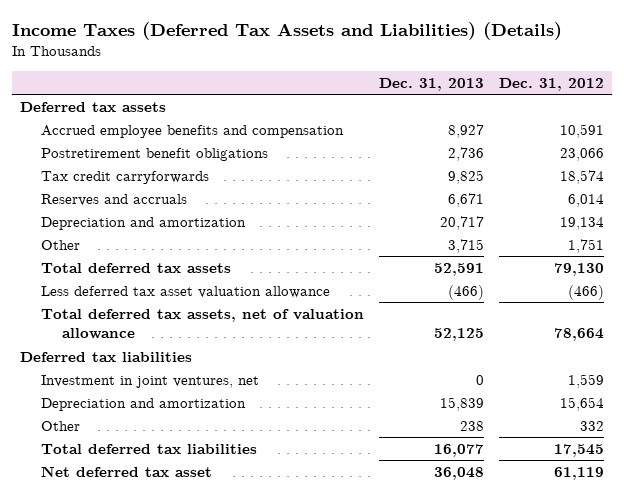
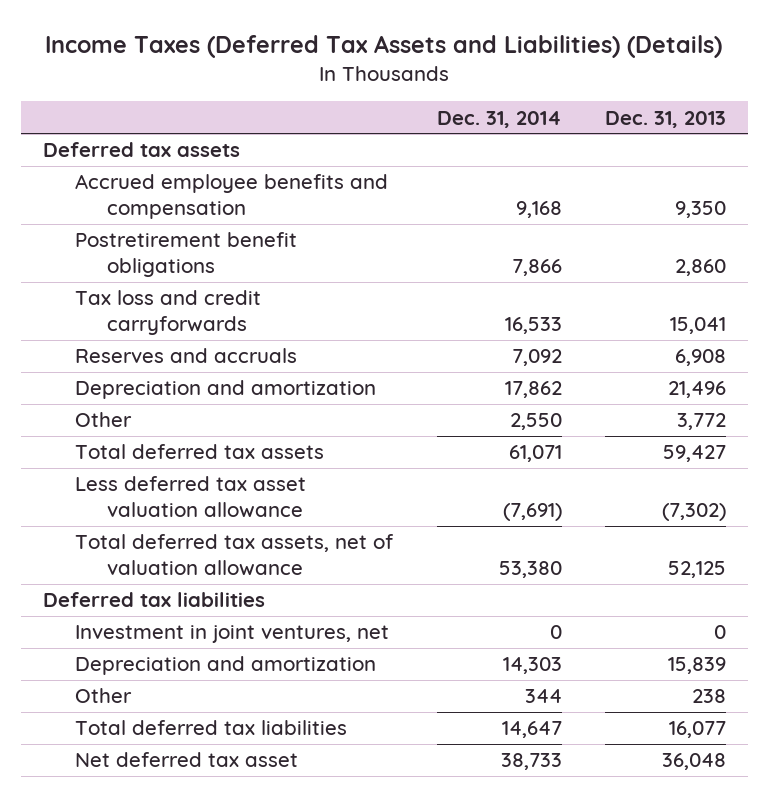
[499,77,605,91] Dec. 31, 2012 -> none
none -> [436,110,562,128] Dec. 31, 2014
[447,123,484,138] 8,927 -> [675,201,727,219] 9,350
[447,146,484,161] 2,736 -> [675,259,727,277] 2,860
[40,170,209,184] Tax credit carryforwards -> [74,290,261,336] Tax loss and credit carryforwards
[447,169,484,184] 9,825 -> [670,317,727,335] 15,041
[447,192,484,207] 6,671 -> [675,349,727,367] 6,908
[439,215,484,230] 20,717 -> [668,381,727,399] 21,496
[447,238,484,253] 3,715 -> [677,413,727,431] 3,772
[433,262,484,276] 52,591 -> [663,445,727,463] 59,427
[447,284,484,300] (466) -> [662,503,727,522] (7,302)

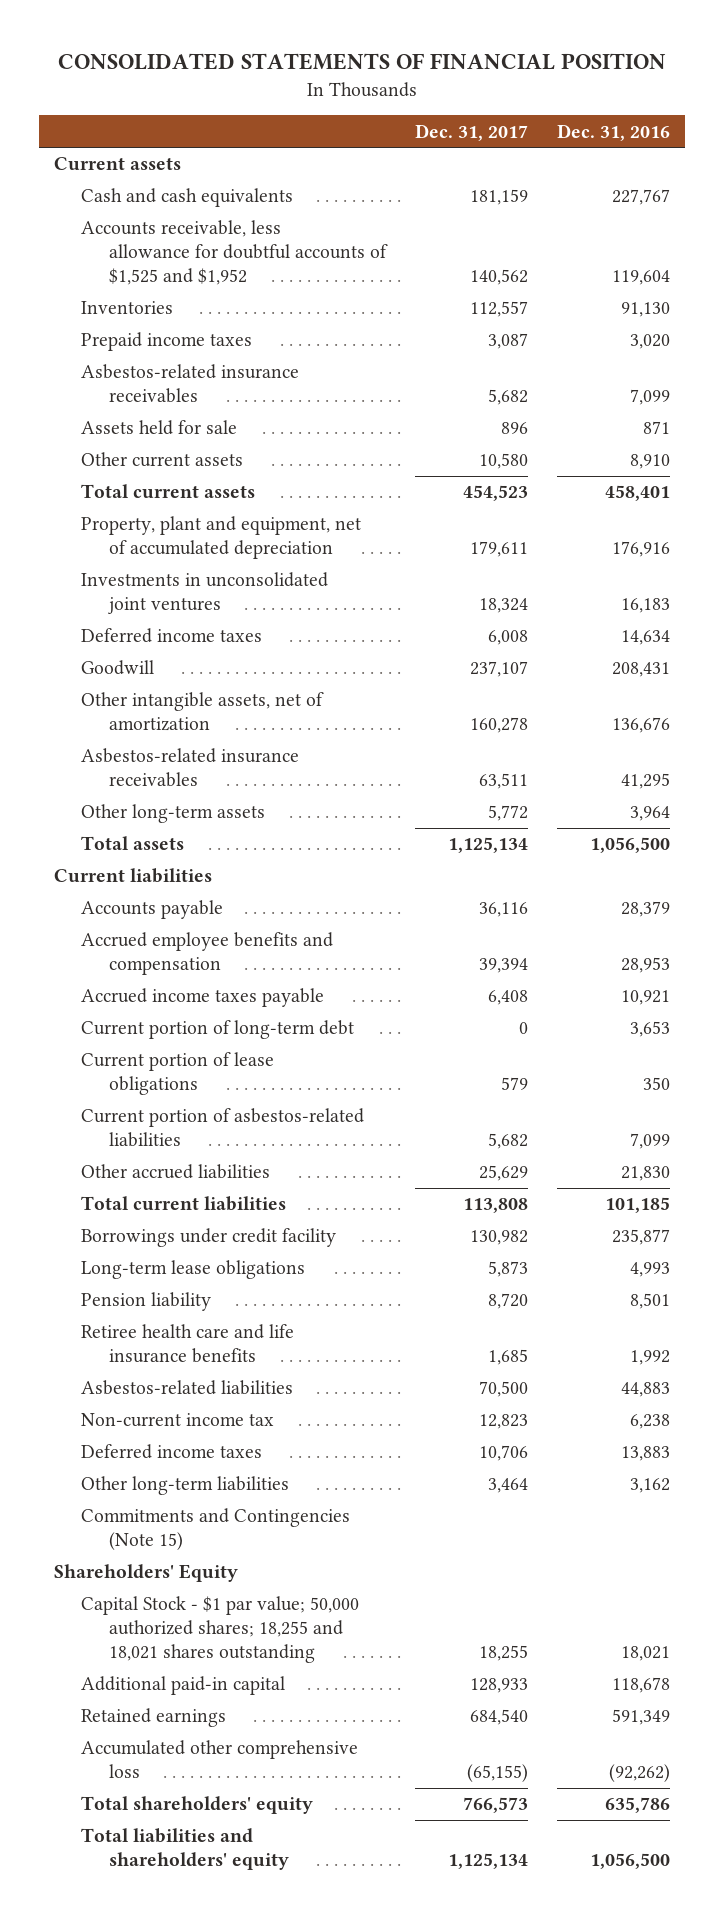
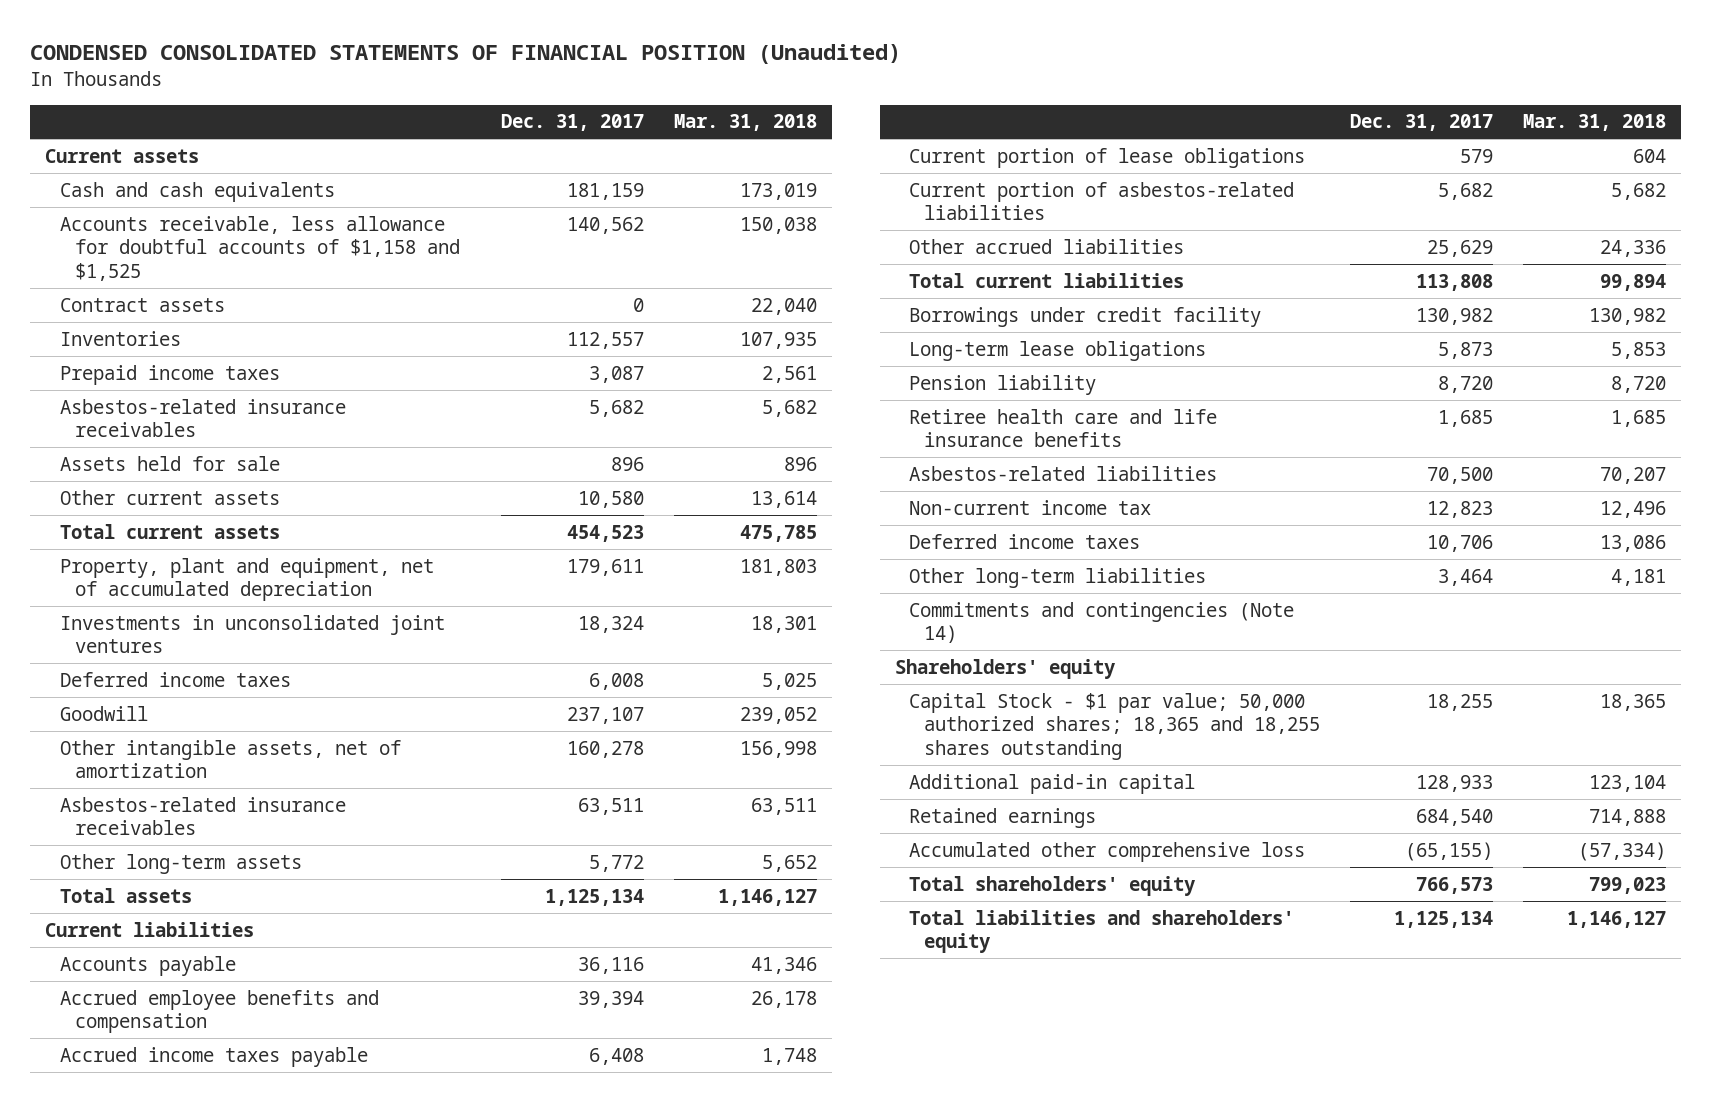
[58,53,667,71] CONSOLIDATED STATEMENTS OF FINANCIAL POSITION -> [30,43,902,64] CONDENSED CONSOLIDATED STATEMENTS OF FINANCIAL POSITION (Unaudited)
[557,123,671,141] Dec. 31, 2016 -> none
none -> [673,114,817,132] Mar. 31, 2018
[81,220,388,286] Accounts receivable, less allowance for doubtful accounts of $1,525 and $1,952 -> [59,215,460,281] Accounts receivable, less allowance for doubtful accounts of $1,158 and $1,525
none -> [59,297,225,312] Contract assets
[81,1020,355,1040] Current portion of long-term debt -> none
[81,1508,351,1551] Commitments and Contingencies (Note 15) -> [909,601,1295,644] Commitments and contingencies (Note 14)
[53,1564,238,1583] Shareholders' Equity -> [894,658,1116,679] Shareholders' equity
[81,1596,360,1664] Capital Stock - $1 par value; 50,000 authorized shares; 18,255 and 18,021 shares outstanding -> [909,692,1321,760] Capital Stock - $1 par value; 50,000 authorized shares; 18,365 and 18,255 shares outstanding

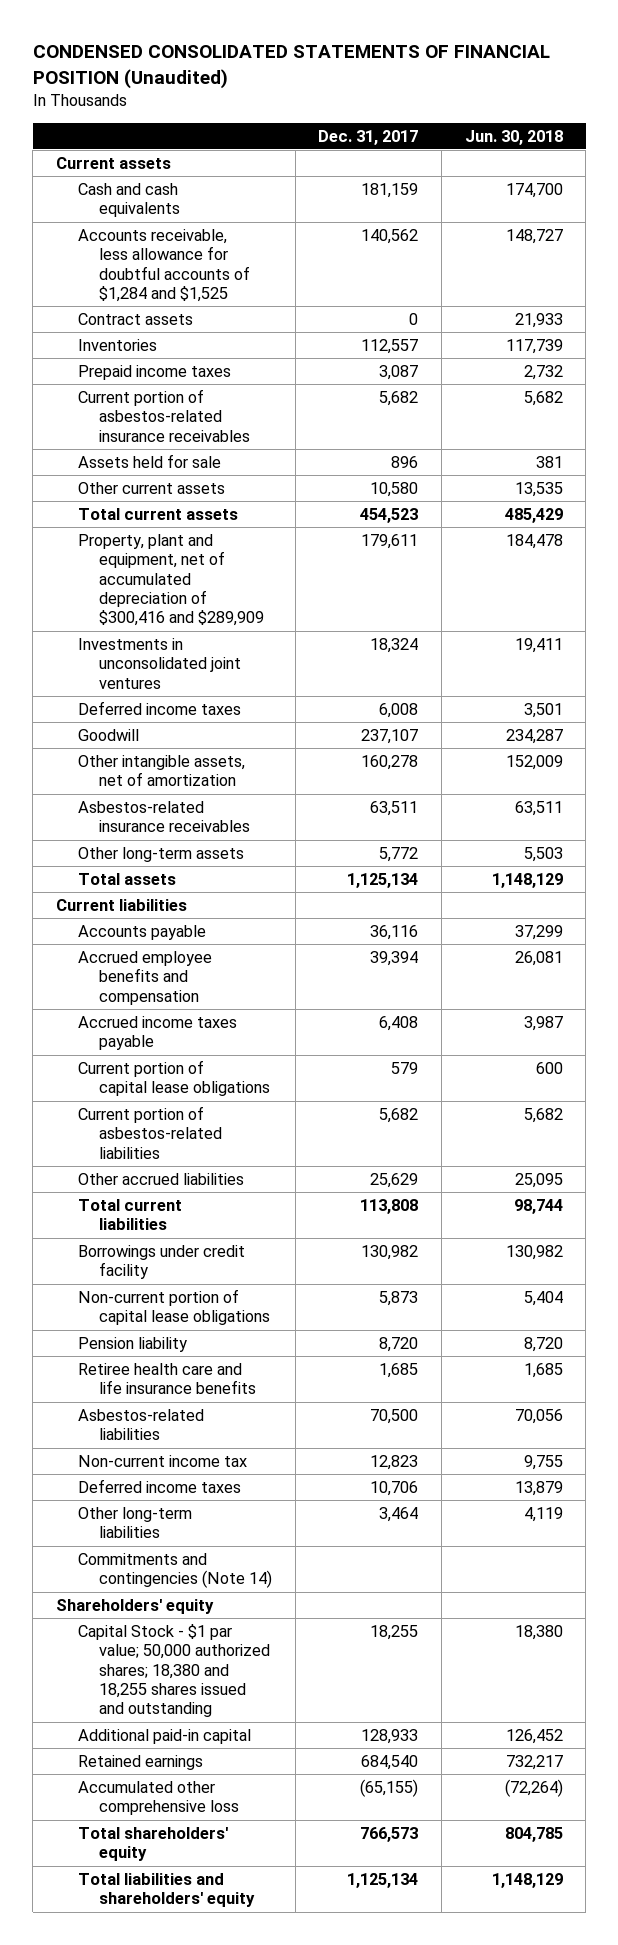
[673,114,817,132] Mar. 31, 2018 -> none
none -> [464,129,563,145] Jun. 30, 2018
[59,215,460,281] Accounts receivable, less allowance for doubtful accounts of $1,158 and $1,525 -> [77,228,251,303] Accounts receivable, less allowance for doubtful accounts of $1,284 and $1,525
[59,398,346,438] Asbestos-related insurance receivables -> [77,388,251,442] Current portion of asbestos-related insurance receivables
[59,557,434,602] Property, plant and equipment, net of accumulated depreciation -> [77,533,265,627] Property, plant and equipment, net of accumulated depreciation of $300,416 and $289,909
[909,147,1306,168] Current portion of lease obligations -> [77,1059,271,1097] Current portion of capital lease obligations
[909,340,1207,361] Long-term lease obligations -> [77,1288,271,1326] Non-current portion of capital lease obligations
[909,692,1321,760] Capital Stock - $1 par value; 50,000 authorized shares; 18,365 and 18,255 shares outstanding -> [77,1623,271,1718] Capital Stock - $1 par value; 50,000 authorized shares; 18,380 and 18,255 shares issued and outstanding

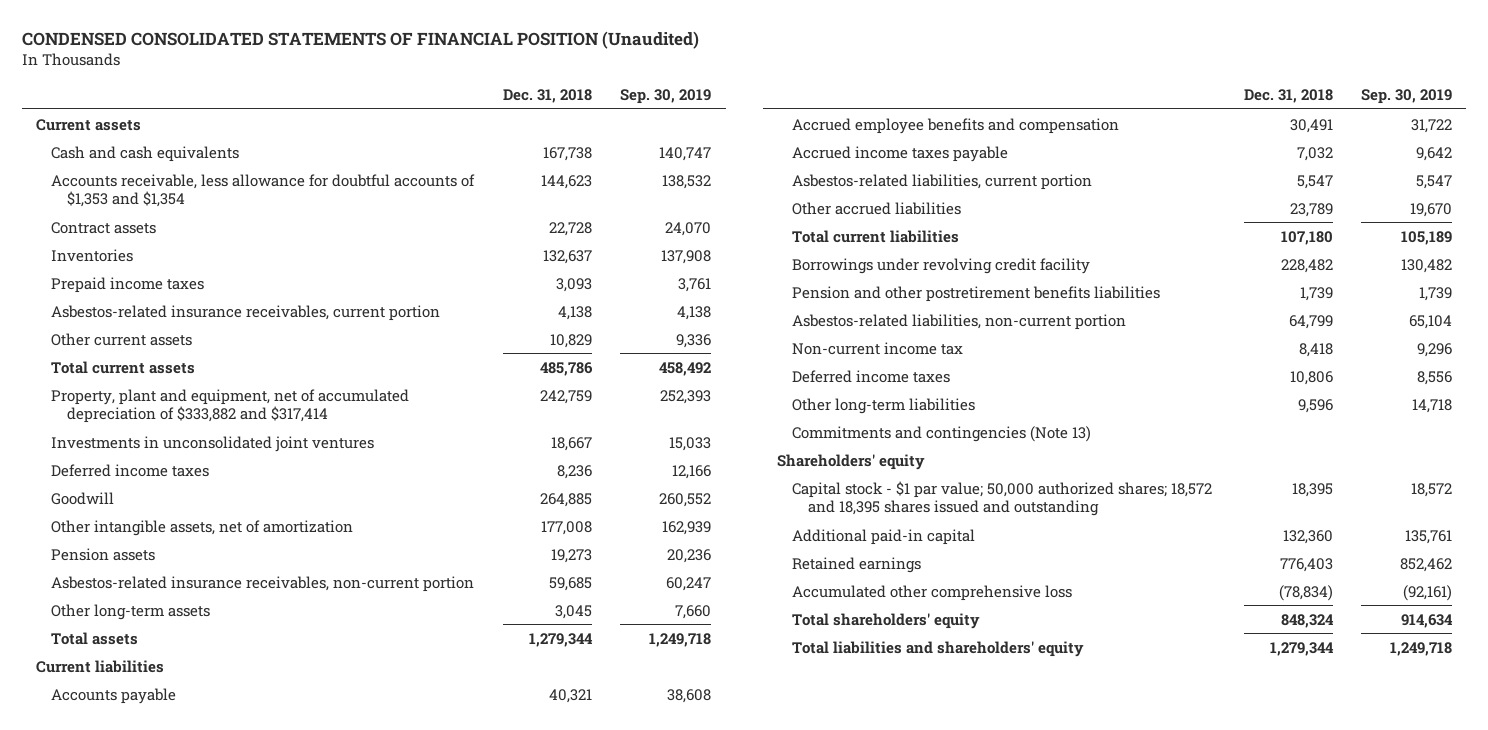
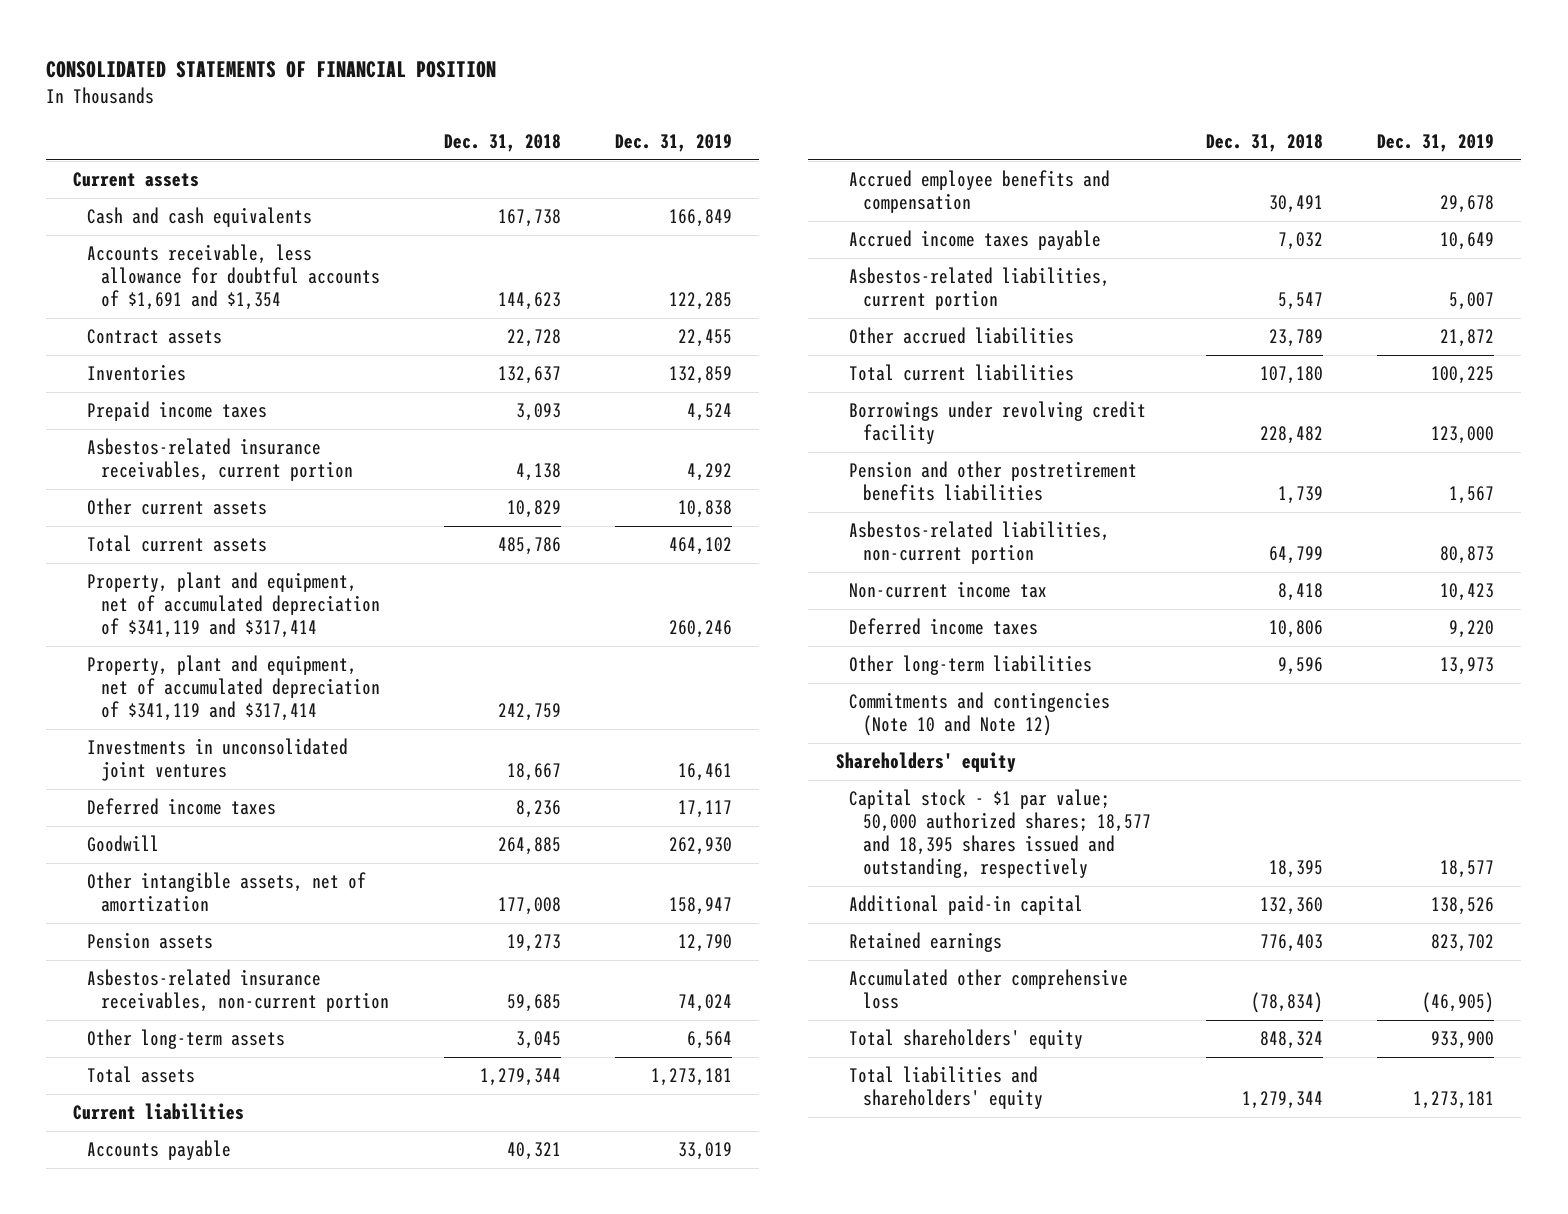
[21,31,699,50] CONDENSED CONSOLIDATED STATEMENTS OF FINANCIAL POSITION (Unaudited) -> [46,60,497,78] CONSOLIDATED STATEMENTS OF FINANCIAL POSITION
[620,88,712,104] Sep. 30, 2019 -> none
none -> [614,134,732,153] Dec. 31, 2019
[51,173,476,208] Accounts receivable, less allowance for doubtful accounts of $1,353 and $1,354 -> [87,244,381,311] Accounts receivable, less allowance for doubtful accounts of $1,691 and $1,354
none -> [87,572,381,639] Property, plant and equipment, net of accumulated depreciation of $341,119 and $317,414
[51,388,410,424] Property, plant and equipment, net of accumulated depreciation of $333,882 and $317,414 -> [87,655,381,722] Property, plant and equipment, net of accumulated depreciation of $341,119 and $317,414
[792,425,1092,442] Commitments and contingencies (Note 13) -> [849,692,1111,737] Commitments and contingencies (Note 10 and Note 12)
[792,480,1213,517] Capital stock - $1 par value; 50,000 authorized shares; 18,572 and 18,395 shares issued and outstanding -> [849,789,1152,879] Capital stock - $1 par value; 50,000 authorized shares; 18,577 and 18,395 shares issued and outstanding, respectively

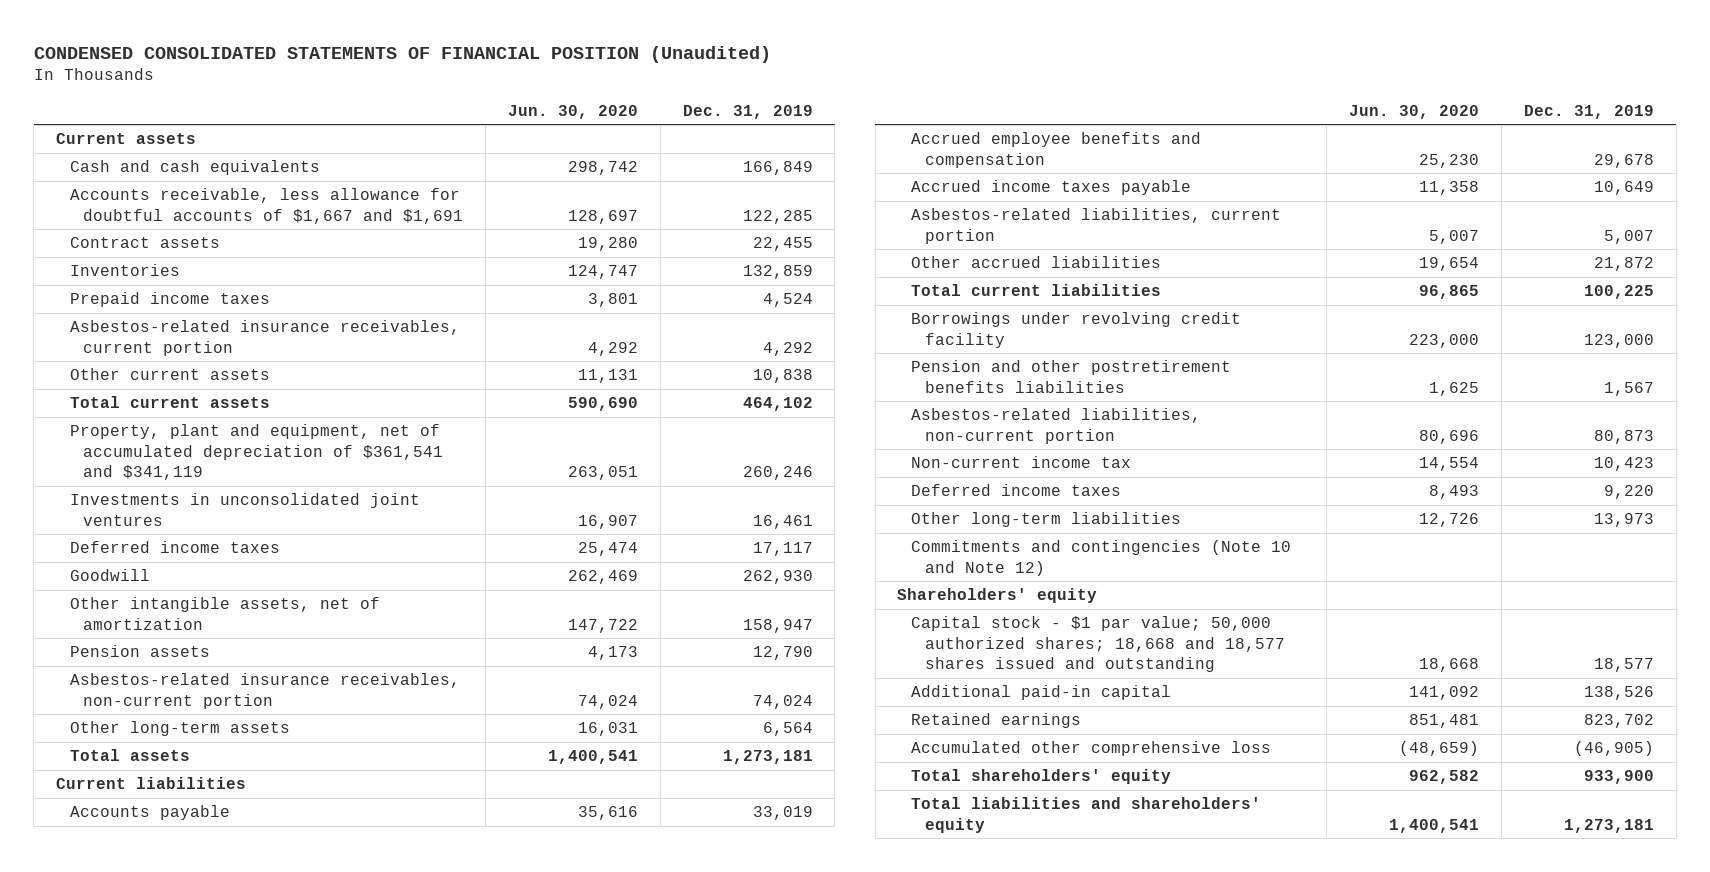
[46,60,497,78] CONSOLIDATED STATEMENTS OF FINANCIAL POSITION -> [33,45,771,63] CONDENSED CONSOLIDATED STATEMENTS OF FINANCIAL POSITION (Unaudited)
[443,134,561,153] Dec. 31, 2018 -> none
none -> [507,104,638,119] Jun. 30, 2020
[87,244,381,311] Accounts receivable, less allowance for doubtful accounts of $1,691 and $1,354 -> [69,188,464,224] Accounts receivable, less allowance for doubtful accounts of $1,667 and $1,691
[87,655,381,722] Property, plant and equipment, net of accumulated depreciation of $341,119 and $317,414 -> none
[87,572,381,639] Property, plant and equipment, net of accumulated depreciation of $341,119 and $317,414 -> [69,424,444,481] Property, plant and equipment, net of accumulated depreciation of $361,541 and $341,119
[849,789,1152,879] Capital stock - $1 par value; 50,000 authorized shares; 18,577 and 18,395 shares issued and outstanding, respectively -> [910,616,1285,673] Capital stock - $1 par value; 50,000 authorized shares; 18,668 and 18,577 shares issued and outstanding

